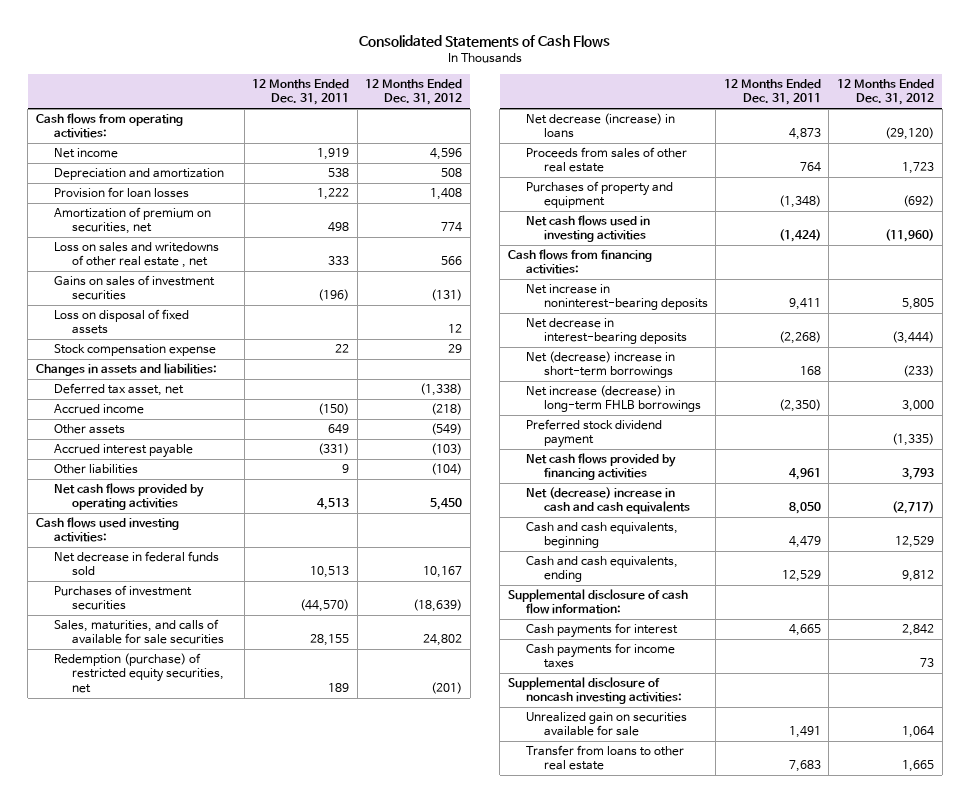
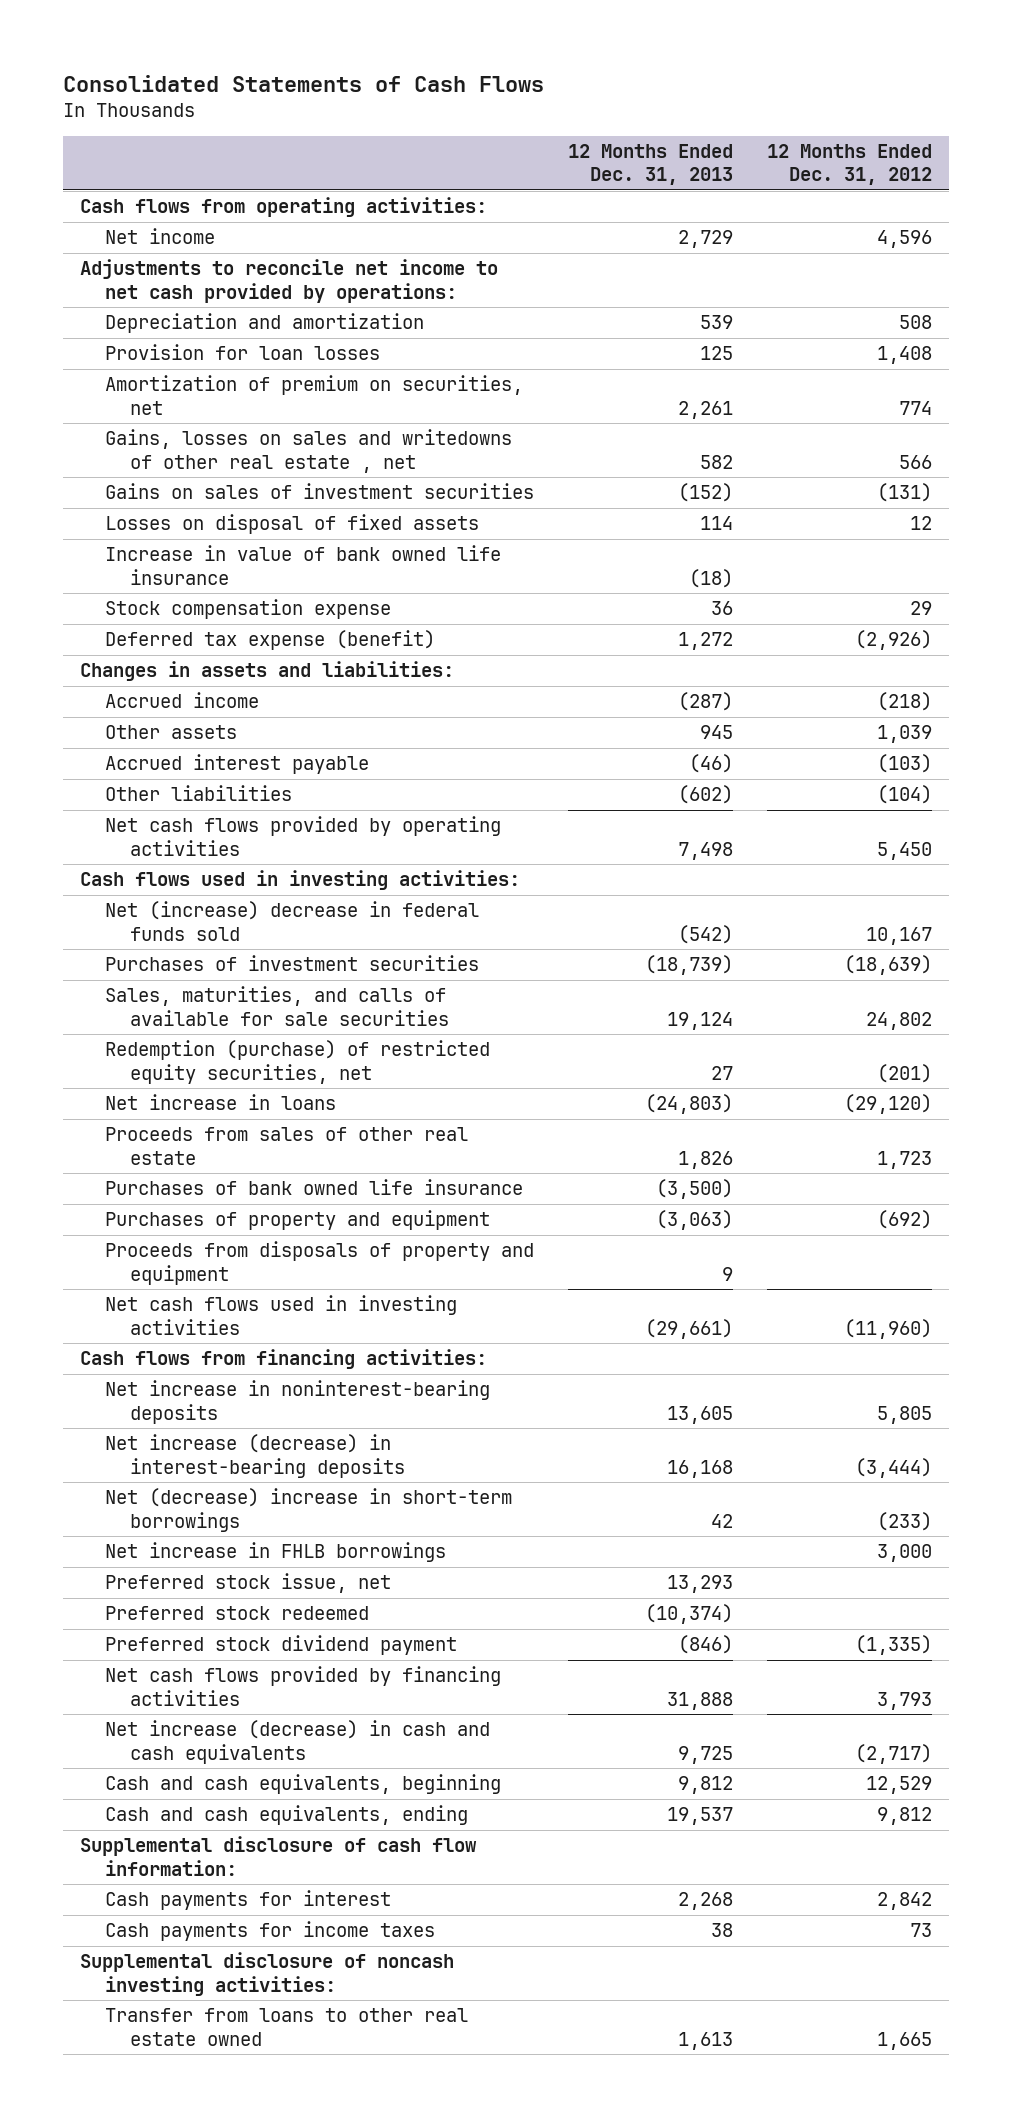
[252,79,350,106] 12 Months Ended Dec. 31, 2011 -> none
none -> [568,143,734,186] 12 Months Ended Dec. 31, 2013
none -> [79,259,498,303] Adjustments to reconcile net income to net cash provided by operations:
[54,242,220,269] Loss on sales and writedowns of other real estate , net -> [105,429,513,473] Gains, losses on sales and writedowns of other real estate , net
[54,309,190,335] Loss on disposal of fixed assets -> [105,514,480,535] Losses on disposal of fixed assets
none -> [105,545,502,585] Increase in value of bank owned life insurance
none -> [105,630,436,651] Deferred tax expense (benefit)
[54,383,185,397] Deferred tax asset, net -> none
[431,423,463,436] (549) -> [876,725,932,744] 1,039
[36,517,180,543] Cash flows used investing activities: -> [79,870,520,891] Cash flows used in investing activities:
[54,551,220,577] Net decrease in federal funds sold -> [105,901,480,941] Net (increase) decrease in federal funds sold
[525,113,675,139] Net decrease (increase) in loans -> [105,1094,337,1111] Net increase in loans
none -> [105,1179,524,1196] Purchases of bank owned life insurance
none -> [105,1241,535,1285] Proceeds from disposals of property and equipment
[525,318,687,345] Net decrease in interest-bearing deposits -> [105,1434,406,1478] Net increase (decrease) in interest-bearing deposits
[525,385,701,413] Net increase (decrease) in long-term FHLB borrowings -> [105,1542,447,1563] Net increase in FHLB borrowings
none -> [105,1573,392,1594] Preferred stock issue, net
none -> [105,1606,370,1621] Preferred stock redeemed
[525,487,690,515] Net (decrease) increase in cash and cash equivalents -> [105,1720,491,1764] Net increase (decrease) in cash and cash equivalents
[525,712,687,737] Unrealized gain on securities available for sale -> none
[525,745,684,771] Transfer from loans to other real estate -> [105,2008,469,2046] Transfer from loans to other real estate owned

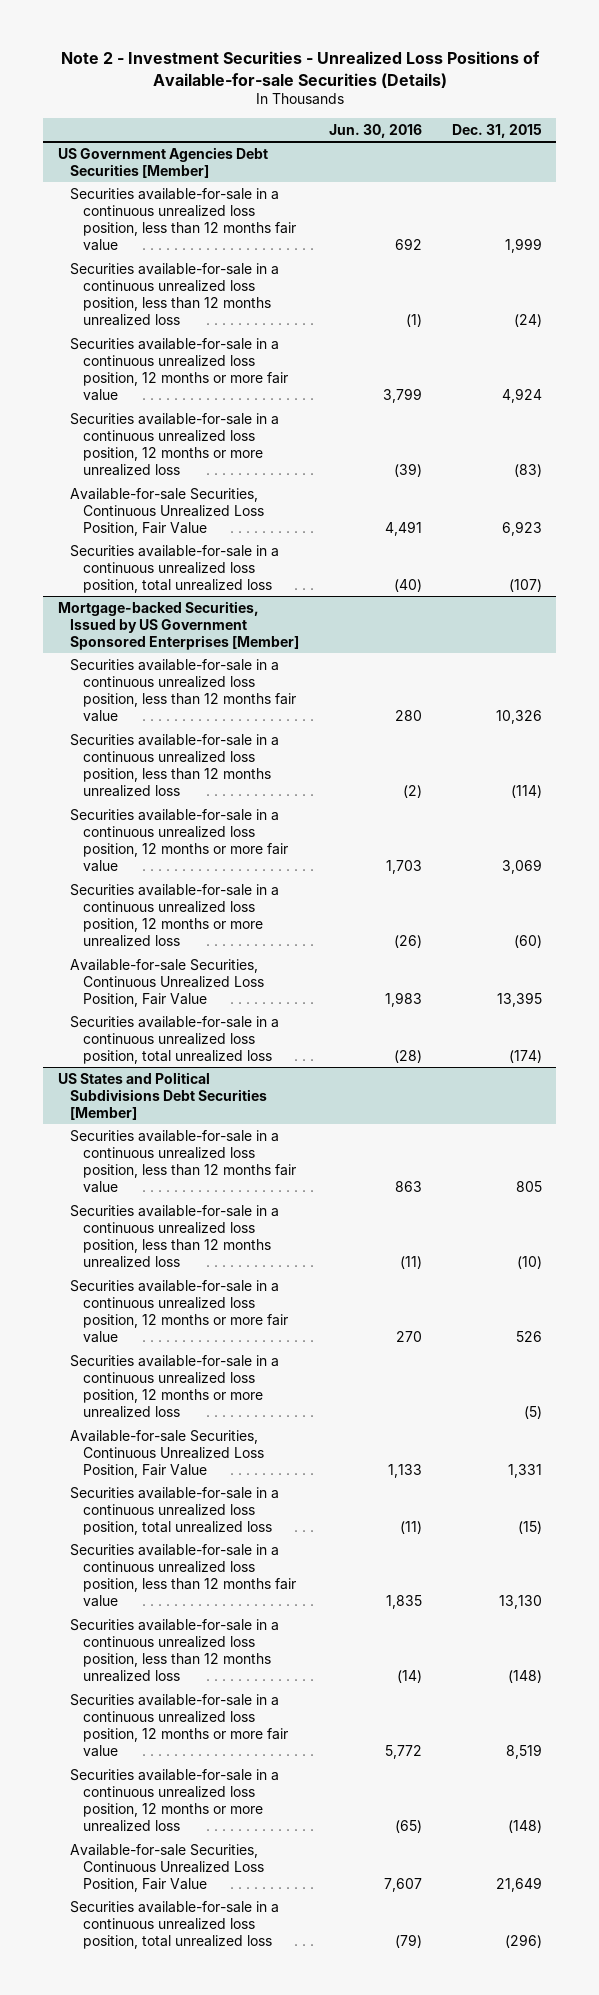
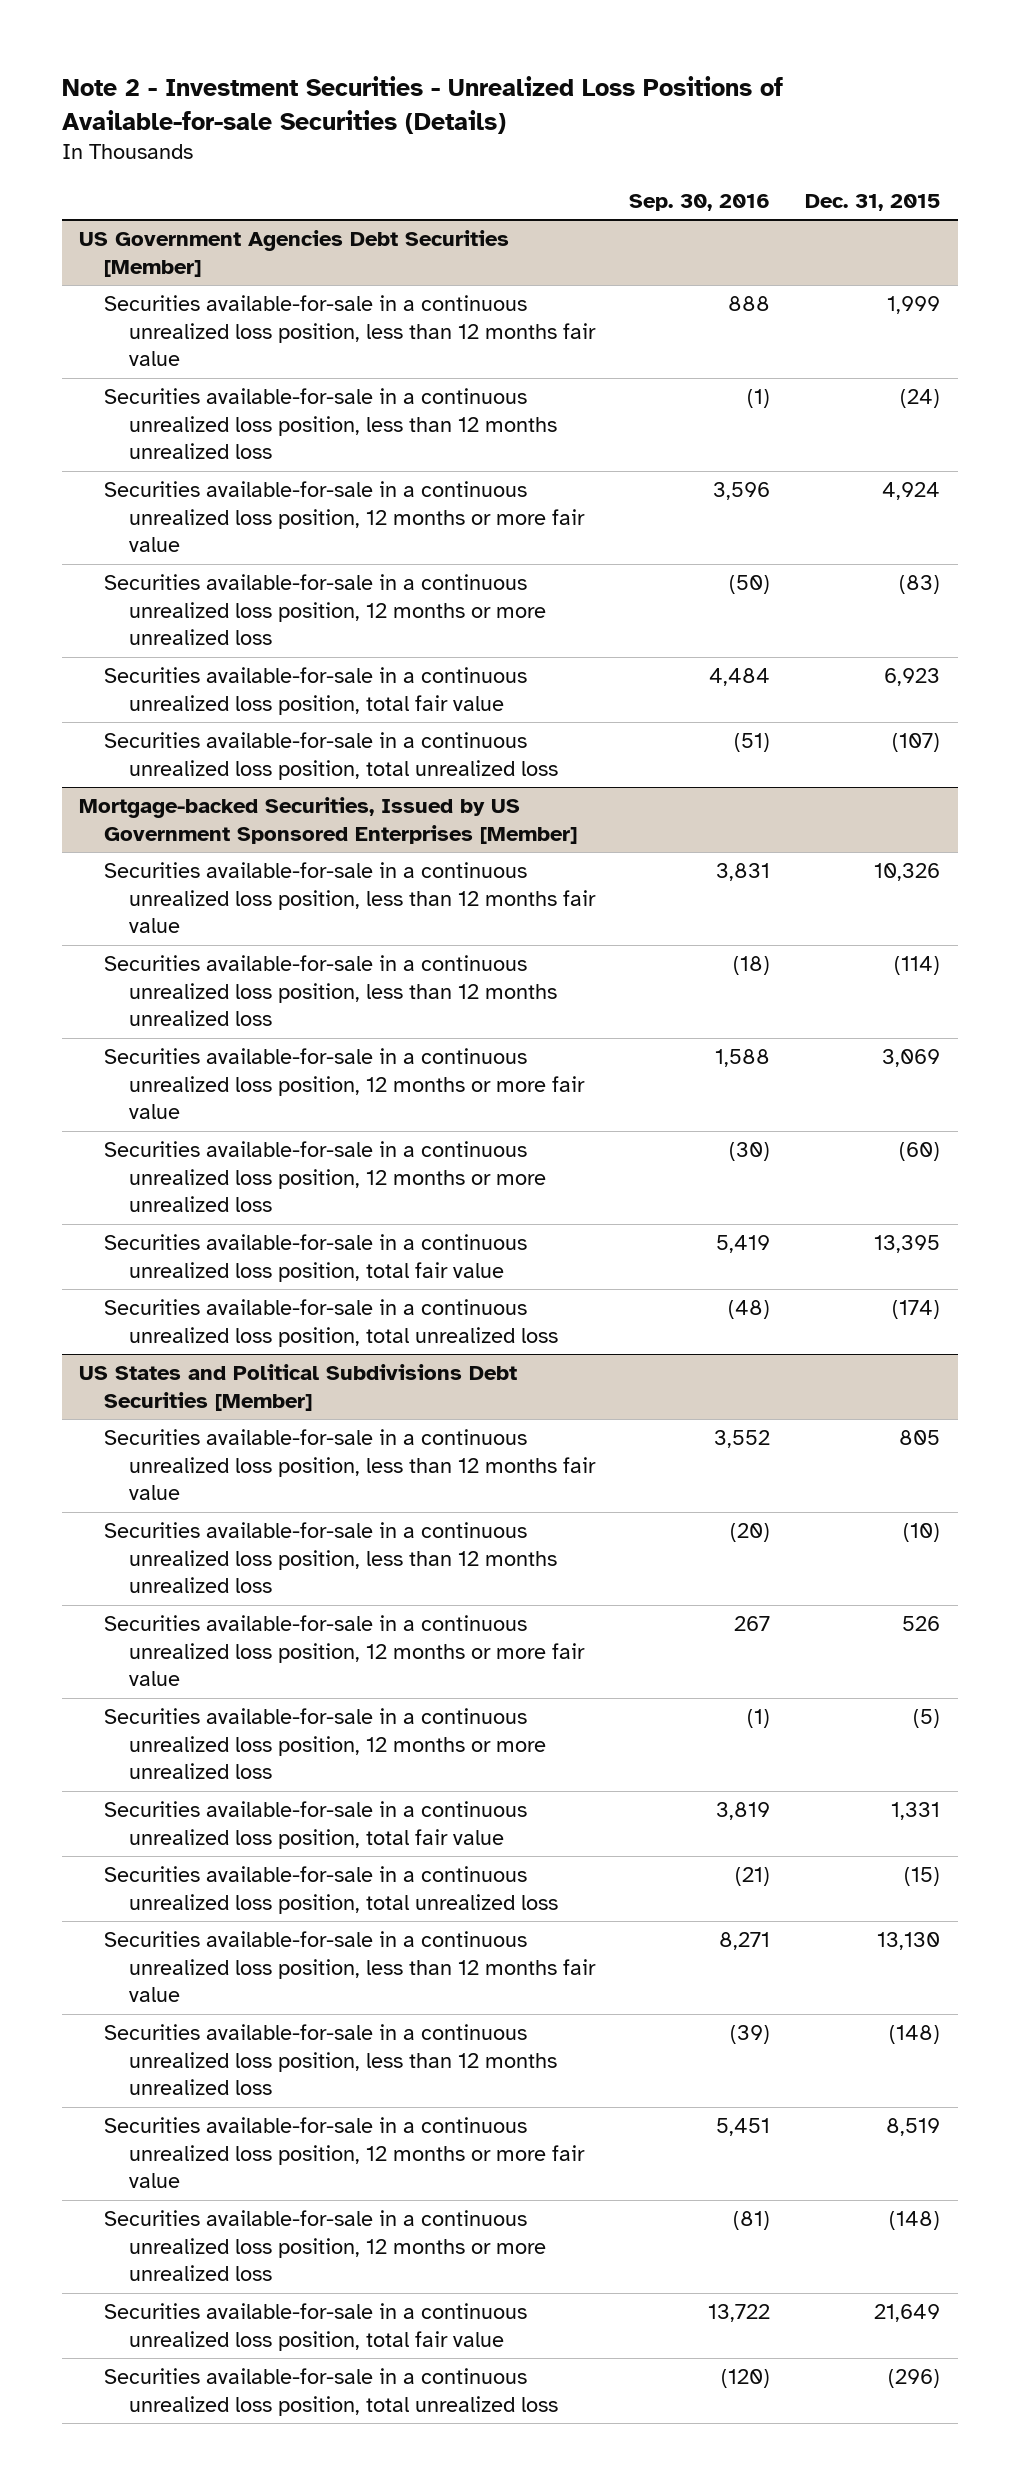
[328,123,422,138] Jun. 30, 2016 -> none
none -> [629,193,771,211] Sep. 30, 2016
[70,487,264,536] Available-for-sale Securities, Continuous Unrealized Loss Position, Fair Value -> [103,667,527,715] Securities available-for-sale in a continuous unrealized loss position, total fair value
[70,958,264,1007] Available-for-sale Securities, Continuous Unrealized Loss Position, Fair Value -> [103,1234,527,1282] Securities available-for-sale in a continuous unrealized loss position, total fair value
[70,1429,264,1478] Available-for-sale Securities, Continuous Unrealized Loss Position, Fair Value -> [103,1801,527,1849] Securities available-for-sale in a continuous unrealized loss position, total fair value
[70,1843,264,1892] Available-for-sale Securities, Continuous Unrealized Loss Position, Fair Value -> [103,2303,527,2351] Securities available-for-sale in a continuous unrealized loss position, total fair value

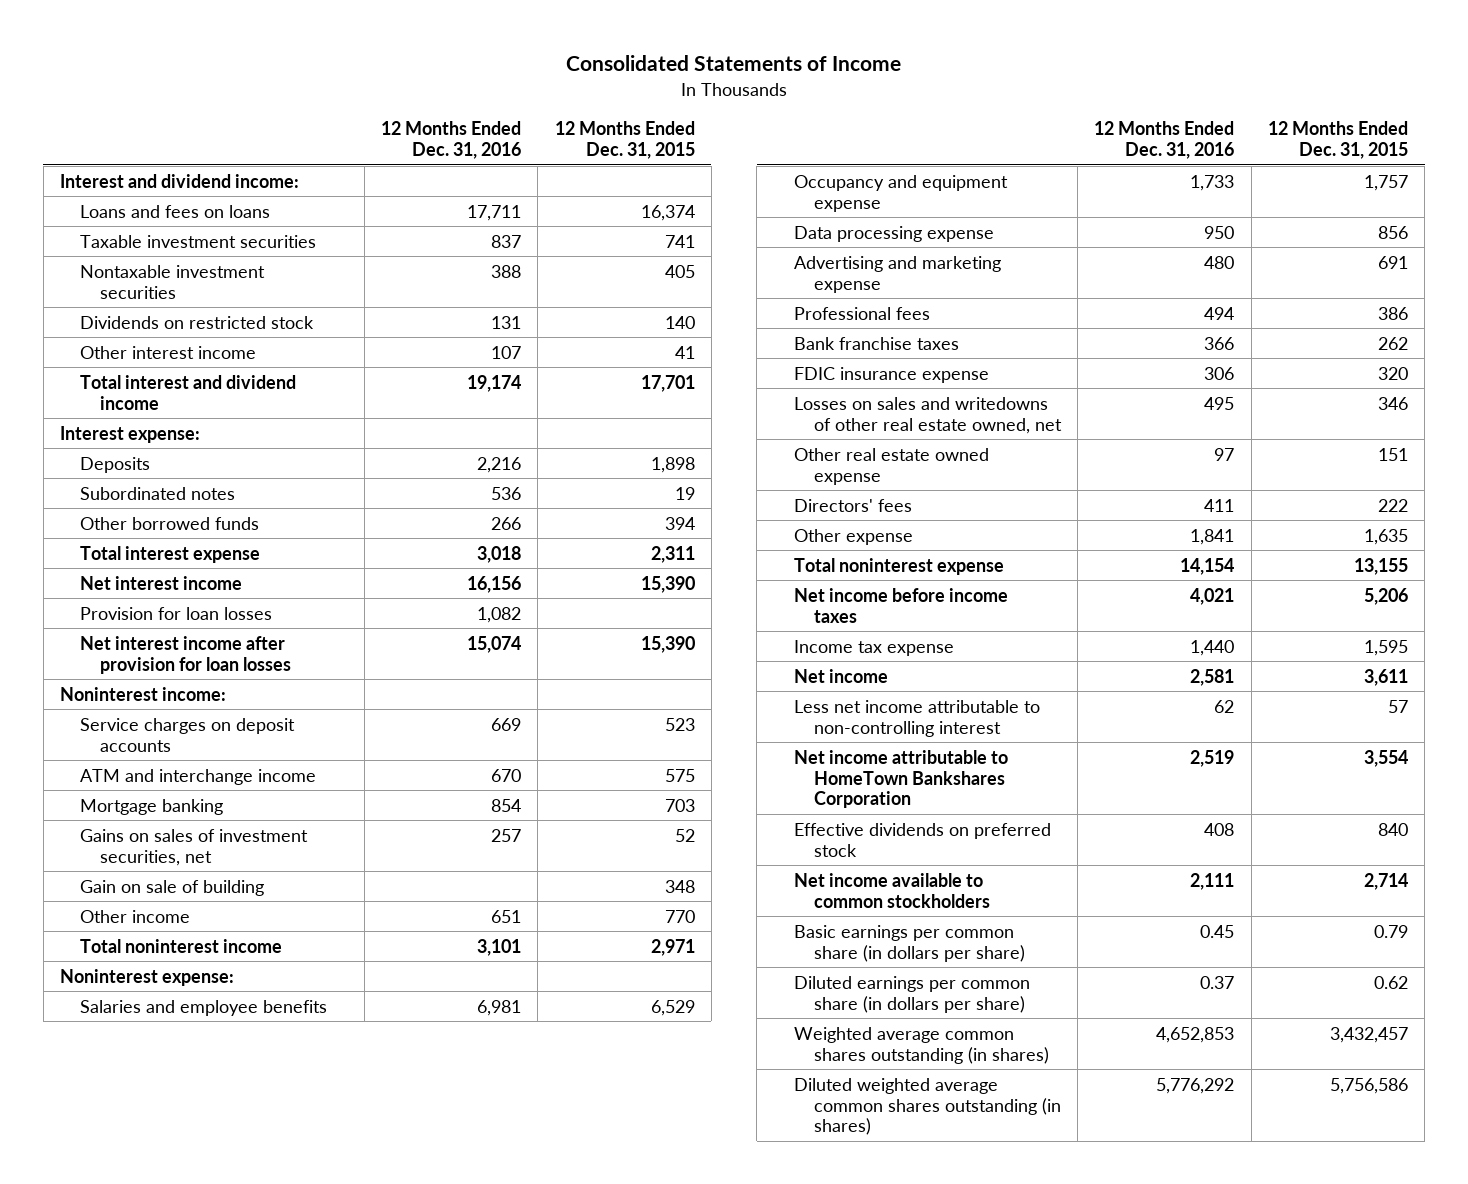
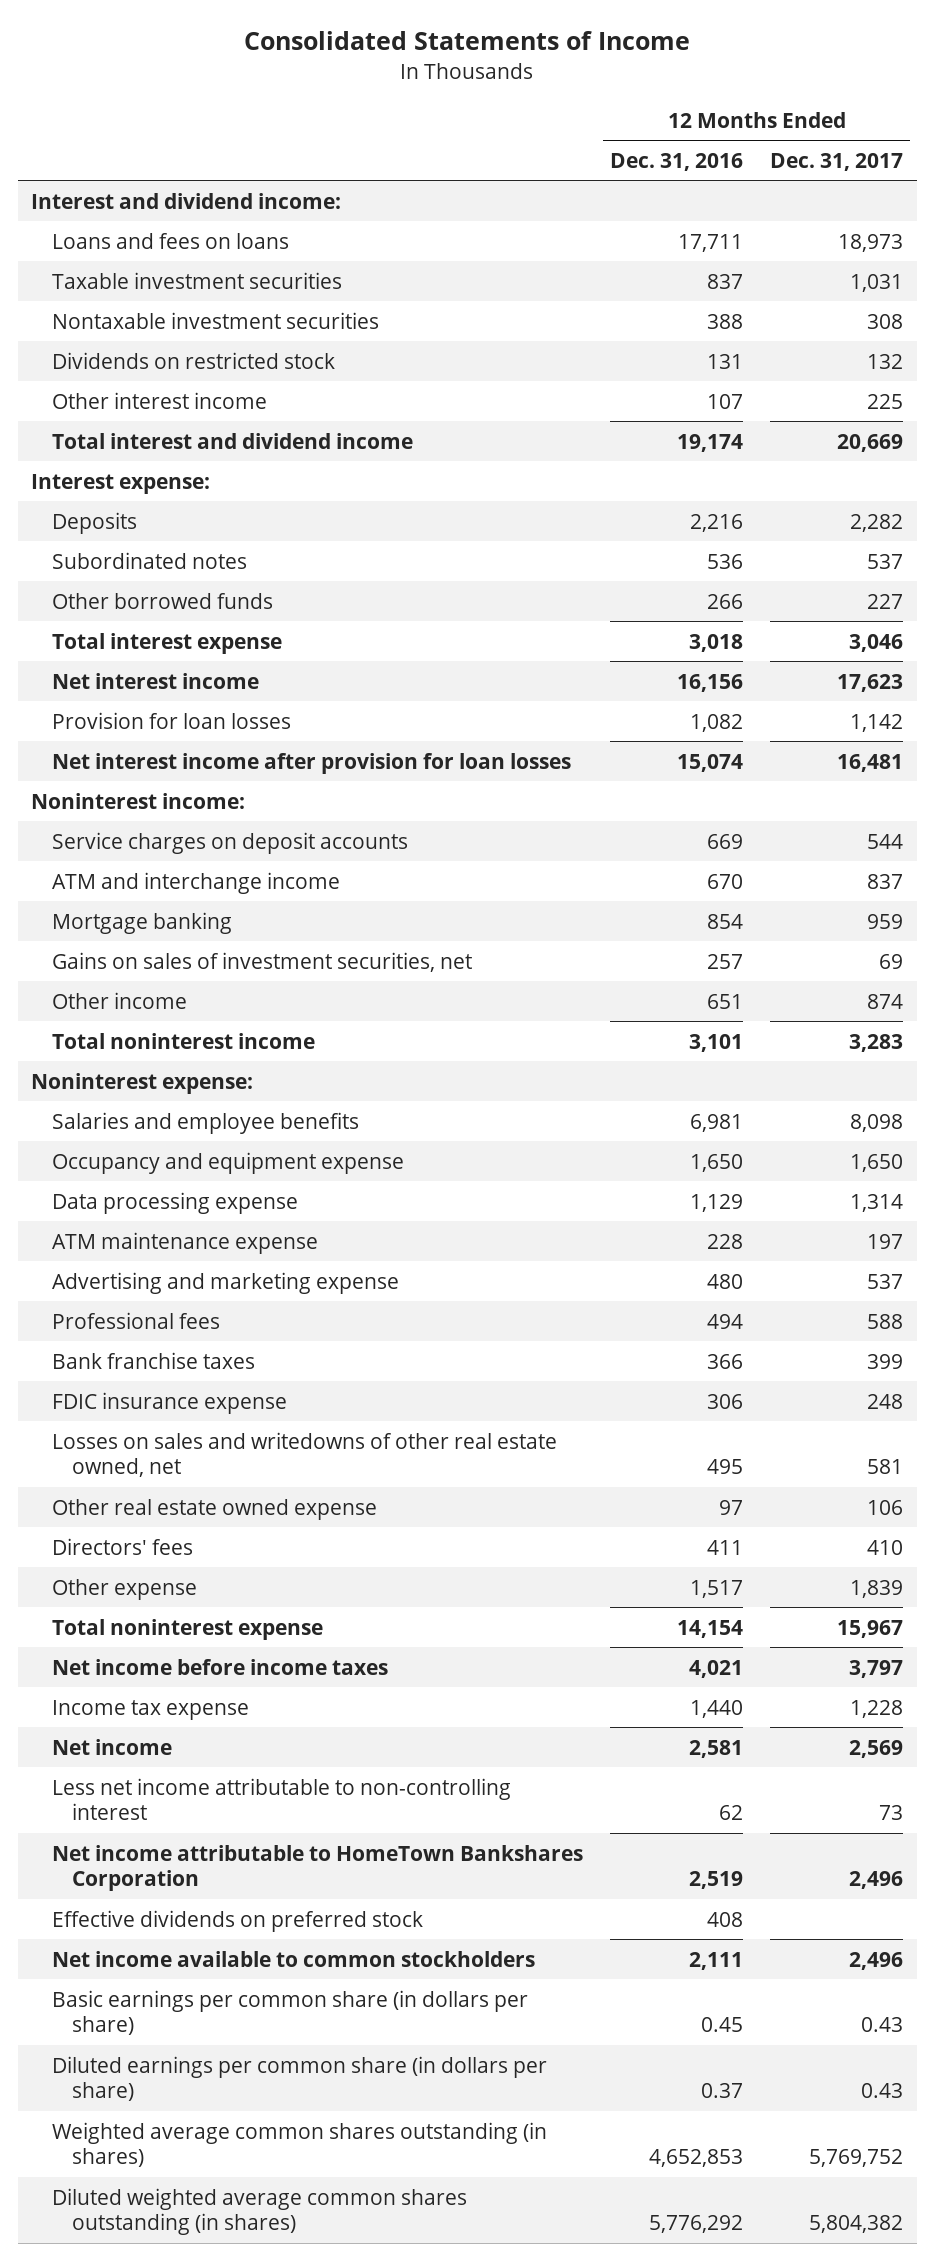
[554,121,695,160] 12 Months Ended Dec. 31, 2015 -> none
none -> [770,152,904,171] Dec. 31, 2017
[80,879,265,896] Gain on sale of building -> none
[1190,174,1235,191] 1,733 -> [689,1153,743,1172] 1,650
[1204,225,1235,239] 950 -> [689,1193,743,1212] 1,129
none -> [51,1231,318,1254] ATM maintenance expense
[1190,528,1235,545] 1,841 -> [689,1579,743,1598] 1,517

